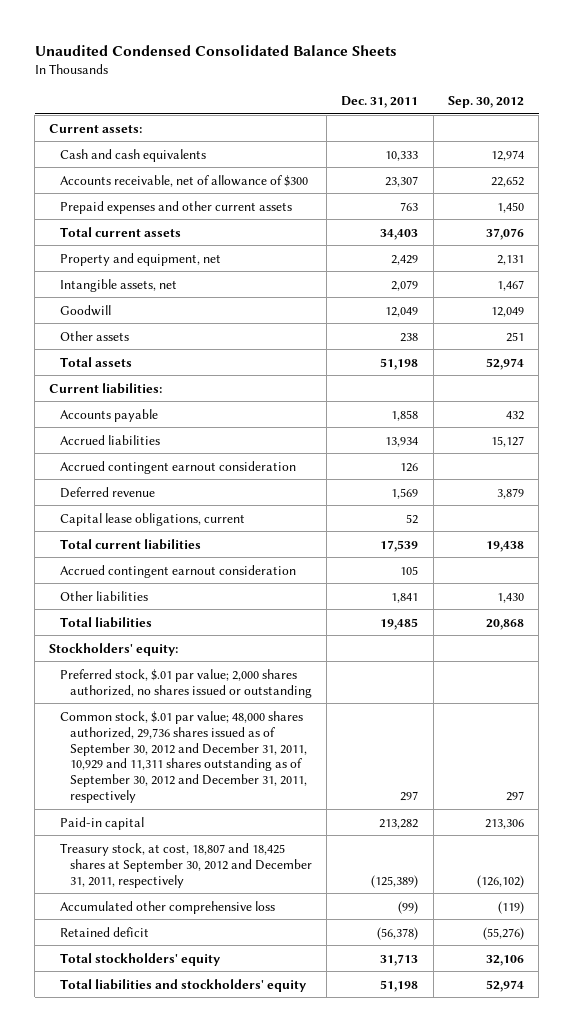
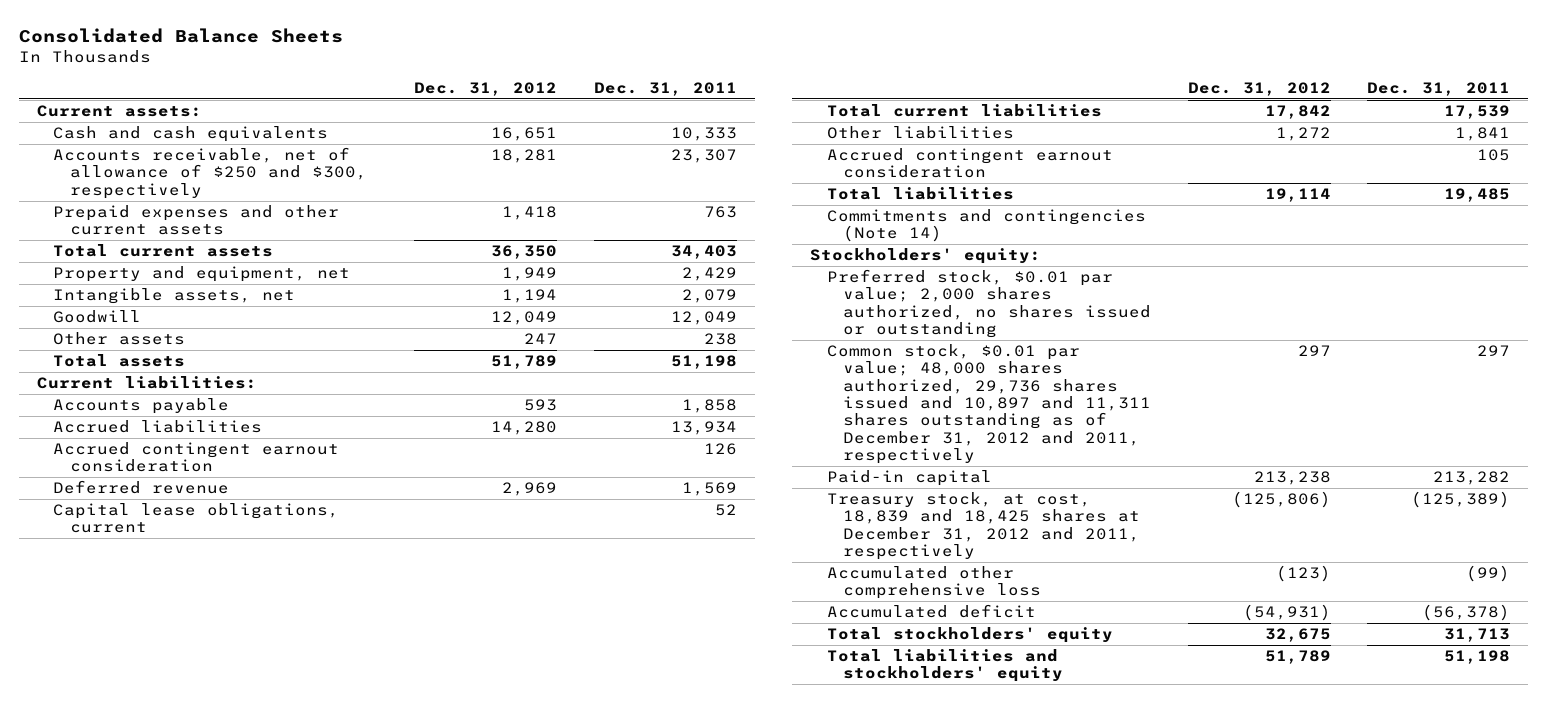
[34,44,397,56] Unaudited Condensed Consolidated Balance Sheets -> [18,27,343,43] Consolidated Balance Sheets
[447,95,524,108] Sep. 30, 2012 -> none
none -> [414,81,558,96] Dec. 31, 2012
[59,174,308,187] Accounts receivable, net of allowance of $300 -> [53,147,367,199] Accounts receivable, net of allowance of $250 and $300, respectively
[59,564,296,578] Accrued contingent earnout consideration -> [826,148,1113,179] Accrued contingent earnout consideration
none -> [826,209,1146,243] Commitments and contingencies (Note 14)
[59,668,312,698] Preferred stock, $.01 par value; 2,000 shares authorized, no shares issued or outstanding -> [826,269,1152,339] Preferred stock, $0.01 par value; 2,000 shares authorized, no shares issued or outstanding
[59,710,307,804] Common stock, $.01 par value; 48,000 shares authorized, 29,736 shares issued as of September 30, 2012 and December 31, 2011, 10,929 and 11,311 shares outstanding as of September 30, 2012 and December 31, 2011, respectively -> [826,344,1152,464] Common stock, $0.01 par value; 48,000 shares authorized, 29,736 shares issued and 10,897 and 11,311 shares outstanding as of December 31, 2012 and 2011, respectively
[59,842,312,888] Treasury stock, at cost, 18,807 and 18,425 shares at September 30, 2012 and December 31, 2011, respectively -> [826,492,1141,561] Treasury stock, at cost, 18,839 and 18,425 shares at December 31, 2012 and 2011, respectively
[59,926,149,937] Retained deficit -> [826,604,1036,619] Accumulated deficit

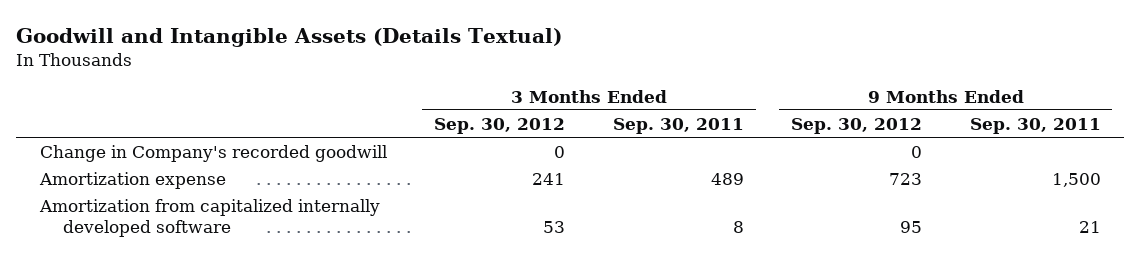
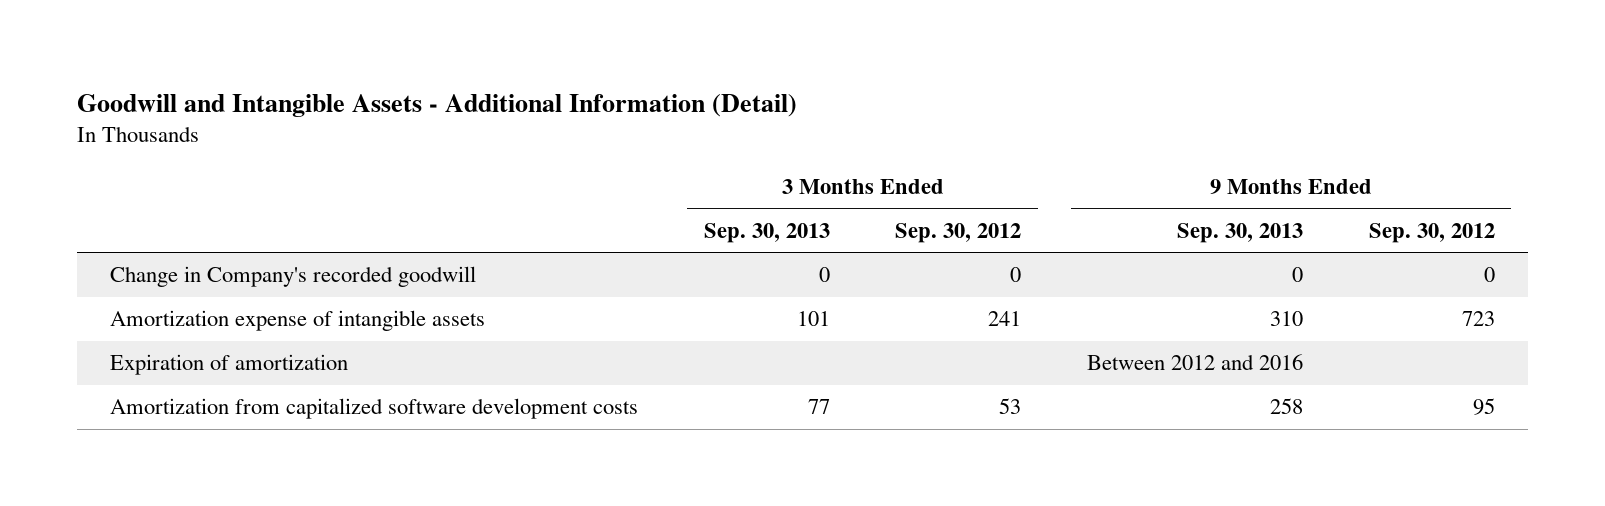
[16,27,563,47] Goodwill and Intangible Assets (Details Textual) -> [76,93,797,117] Goodwill and Intangible Assets - Additional Information (Detail)
[612,117,744,134] Sep. 30, 2011 -> none
[969,117,1101,134] Sep. 30, 2011 -> none
none -> [703,222,830,243] Sep. 30, 2013
none -> [1177,222,1304,243] Sep. 30, 2013
[38,171,226,189] Amortization expense -> [109,310,485,332] Amortization expense of intangible assets
none -> [109,354,348,376] Expiration of amortization
[38,198,380,237] Amortization from capitalized internally developed software -> [109,398,638,420] Amortization from capitalized software development costs

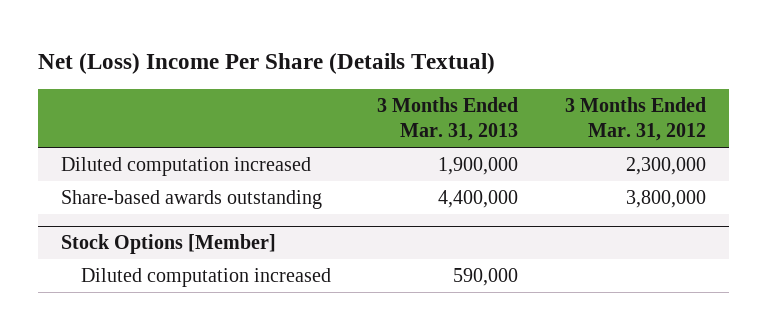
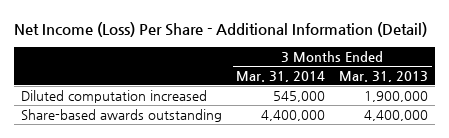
[37,53,495,75] Net (Loss) Income Per Share (Details Textual) -> [13,22,427,38] Net Income (Loss) Per Share - Additional Information (Detail)
[564,97,706,142] 3 Months Ended Mar. 31, 2012 -> none
none -> [236,70,326,82] Mar. 31, 2014
[61,234,277,255] Stock Options [Member] -> none
[80,268,331,288] Diluted computation increased -> none

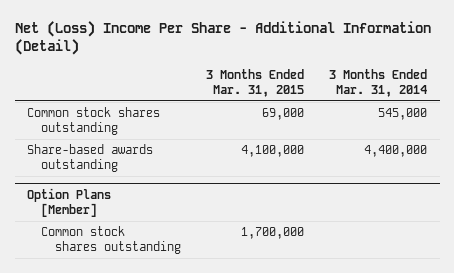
[13,22,427,38] Net Income (Loss) Per Share - Additional Information (Detail) -> [14,20,431,56] Net (Loss) Income Per Share - Additional Information (Detail)
[339,70,429,82] Mar. 31, 2013 -> none
none -> [206,68,305,97] 3 Months Ended Mar. 31, 2015
[20,89,207,103] Diluted computation increased -> [27,107,161,136] Common stock shares outstanding
none -> [27,187,112,217] Option Plans [Member]
none -> [41,226,182,255] Common stock shares outstanding

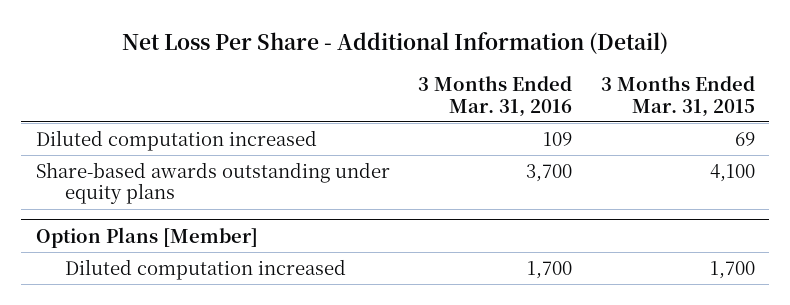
[14,20,431,56] Net (Loss) Income Per Share - Additional Information (Detail) -> [122,31,669,54] Net Loss Per Share - Additional Information (Detail)
[329,68,428,97] 3 Months Ended Mar. 31, 2014 -> none
none -> [418,76,573,117] 3 Months Ended Mar. 31, 2016
[27,107,161,136] Common stock shares outstanding -> none
none -> [35,129,317,151] Diluted computation increased
[27,144,154,173] Share-based awards outstanding -> [35,161,390,205] Share-based awards outstanding under equity plans
[241,145,305,158] 4,100,000 -> [709,163,755,182] 4,100
[41,226,182,255] Common stock shares outstanding -> none
none -> [64,258,346,280] Diluted computation increased

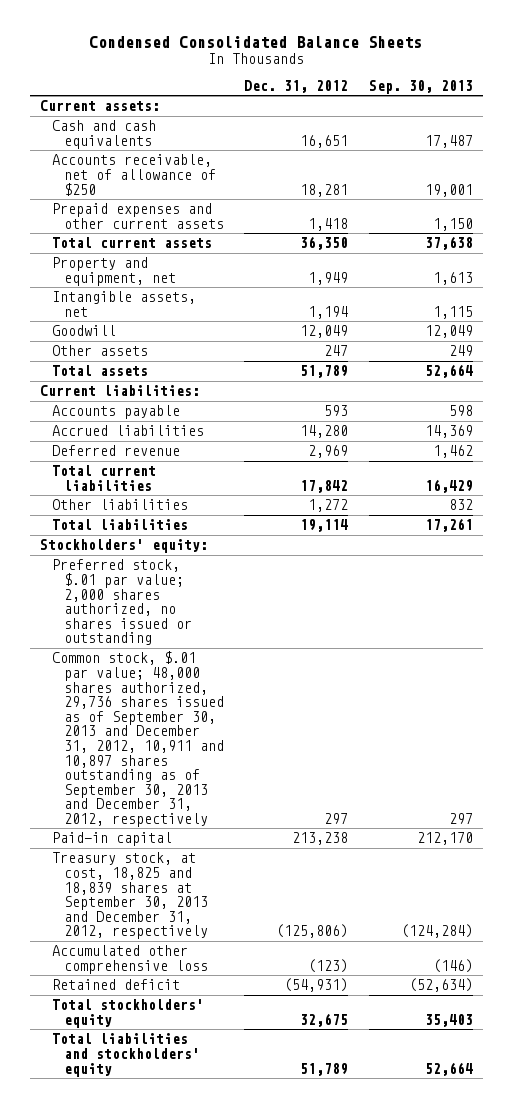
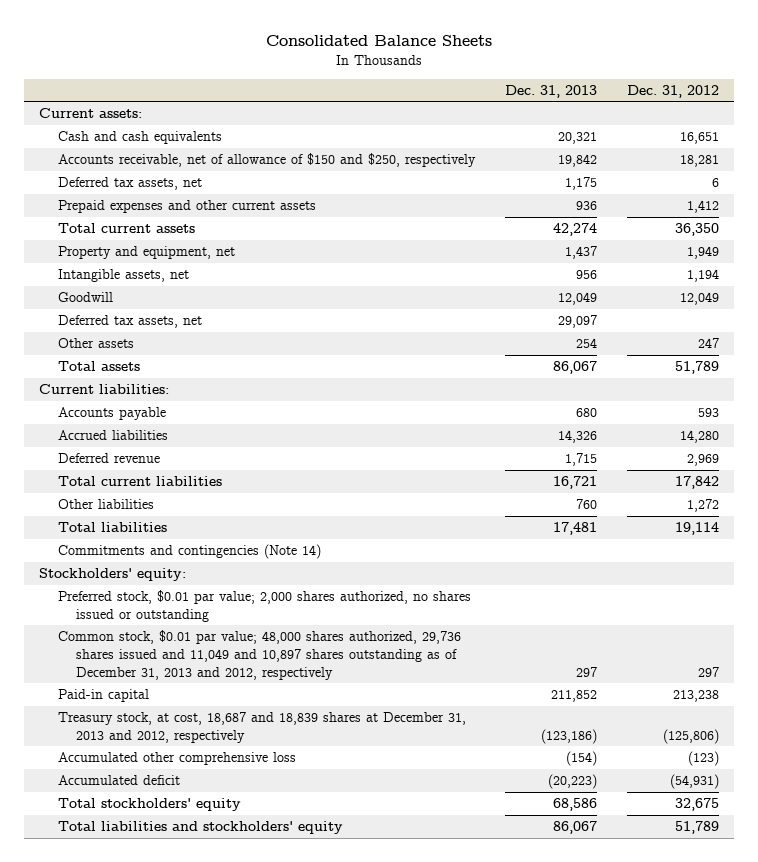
[89,35,423,48] Condensed Consolidated Balance Sheets -> [266,34,493,46] Consolidated Balance Sheets
[368,79,473,94] Sep. 30, 2013 -> none
none -> [504,84,597,98] Dec. 31, 2013
[51,154,216,196] Accounts receivable, net of allowance of $250 -> [57,153,476,168] Accounts receivable, net of allowance of $150 and $250, respectively
none -> [57,177,202,191] Deferred tax assets, net
[308,217,349,231] 1,418 -> [687,200,720,214] 1,412
none -> [57,315,202,329] Deferred tax assets, net
none -> [57,544,321,560] Commitments and contingencies (Note 14)
[51,559,192,646] Preferred stock, $.01 par value; 2,000 shares authorized, no shares issued or outstanding -> [57,590,471,622] Preferred stock, $0.01 par value; 2,000 shares authorized, no shares issued or outstanding
[51,651,224,827] Common stock, $.01 par value; 48,000 shares authorized, 29,736 shares issued as of September 30, 2013 and December 31, 2012, 10,911 and 10,897 shares outstanding as of September 30, 2013 and December 31, 2012, respectively -> [57,630,461,680] Common stock, $0.01 par value; 48,000 shares authorized, 29,736 shares issued and 11,049 and 10,897 shares outstanding as of December 31, 2013 and 2012, respectively
[51,852,208,940] Treasury stock, at cost, 18,825 and 18,839 shares at September 30, 2013 and December 31, 2012, respectively -> [57,712,466,743] Treasury stock, at cost, 18,687 and 18,839 shares at December 31, 2013 and 2012, respectively
[51,979,180,991] Retained deficit -> [57,775,180,786] Accumulated deficit

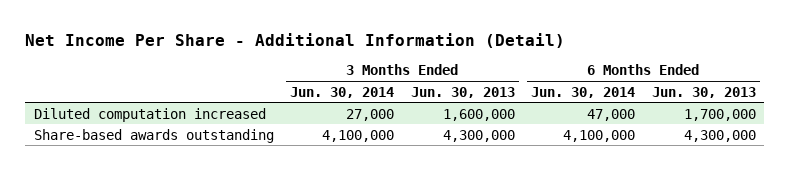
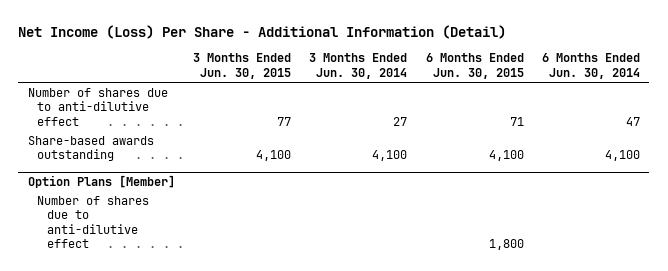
[25,33,566,49] Net Income Per Share - Additional Information (Detail) -> [18,24,507,39] Net Income (Loss) Per Share - Additional Information (Detail)
[410,86,515,98] Jun. 30, 2013 -> none
[651,86,756,98] Jun. 30, 2013 -> none
none -> [192,53,291,79] 3 Months Ended Jun. 30, 2015
none -> [425,53,524,79] 6 Months Ended Jun. 30, 2015
[33,107,266,122] Diluted computation increased -> none
none -> [27,87,168,126] Number of shares due to anti-dilutive effect
[322,129,395,142] 4,100,000 -> [372,150,408,162] 4,100
[563,129,636,142] 4,100,000 -> [605,150,641,162] 4,100
none -> [27,175,175,189] Option Plans [Member]
none -> [37,195,150,249] Number of shares due to anti-dilutive effect

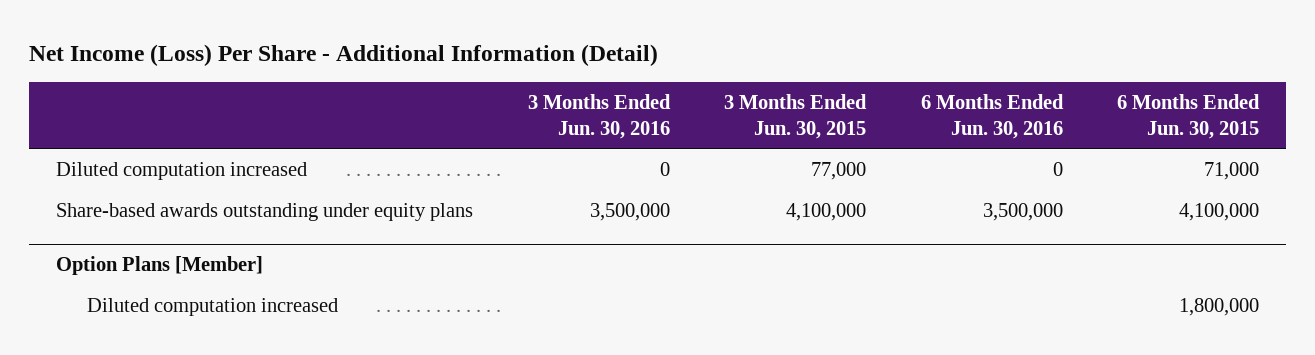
[309,53,408,79] 3 Months Ended Jun. 30, 2014 -> none
[542,53,641,79] 6 Months Ended Jun. 30, 2014 -> none
none -> [527,93,671,139] 3 Months Ended Jun. 30, 2016
none -> [920,93,1064,139] 6 Months Ended Jun. 30, 2016
[27,87,168,126] Number of shares due to anti-dilutive effect -> none
none -> [56,161,308,180] Diluted computation increased
[27,135,154,162] Share-based awards outstanding -> [56,202,474,221] Share-based awards outstanding under equity plans
[255,150,291,162] 4,100 -> [786,202,867,221] 4,100,000
[488,150,524,162] 4,100 -> [1179,202,1260,221] 4,100,000
[37,195,150,249] Number of shares due to anti-dilutive effect -> none
none -> [86,297,338,316] Diluted computation increased

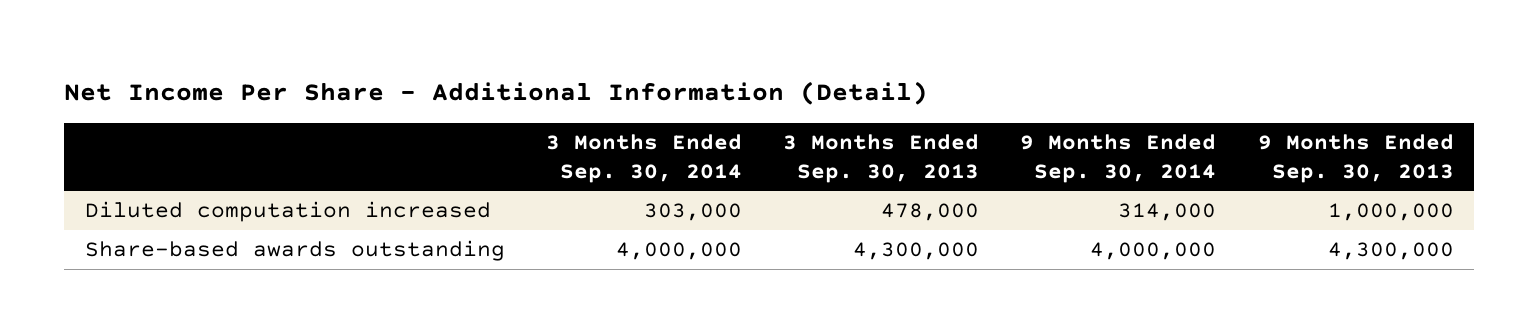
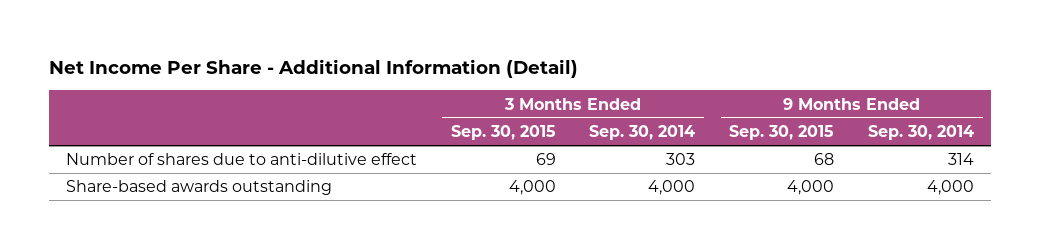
[783,133,980,183] 3 Months Ended Sep. 30, 2013 -> none
[1257,133,1454,183] 9 Months Ended Sep. 30, 2013 -> none
none -> [450,125,556,141] Sep. 30, 2015
none -> [729,125,835,141] Sep. 30, 2015
[84,201,491,223] Diluted computation increased -> none
none -> [65,153,417,166] Number of shares due to anti-dilutive effect
[615,242,742,261] 4,000,000 -> [648,180,696,196] 4,000
[1090,242,1217,261] 4,000,000 -> [927,180,975,196] 4,000

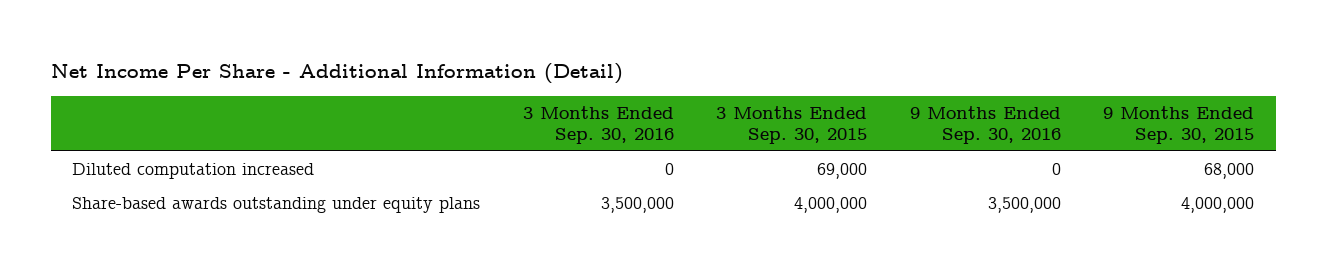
[589,125,696,141] Sep. 30, 2014 -> none
[868,125,975,141] Sep. 30, 2014 -> none
none -> [522,105,674,145] 3 Months Ended Sep. 30, 2016
none -> [909,105,1061,145] 9 Months Ended Sep. 30, 2016
[65,153,417,166] Number of shares due to anti-dilutive effect -> none
none -> [72,162,315,179] Diluted computation increased
[65,180,332,196] Share-based awards outstanding -> [72,196,481,213] Share-based awards outstanding under equity plans
[508,180,556,196] 4,000 -> [794,196,868,213] 4,000,000
[787,180,835,196] 4,000 -> [1181,196,1255,213] 4,000,000

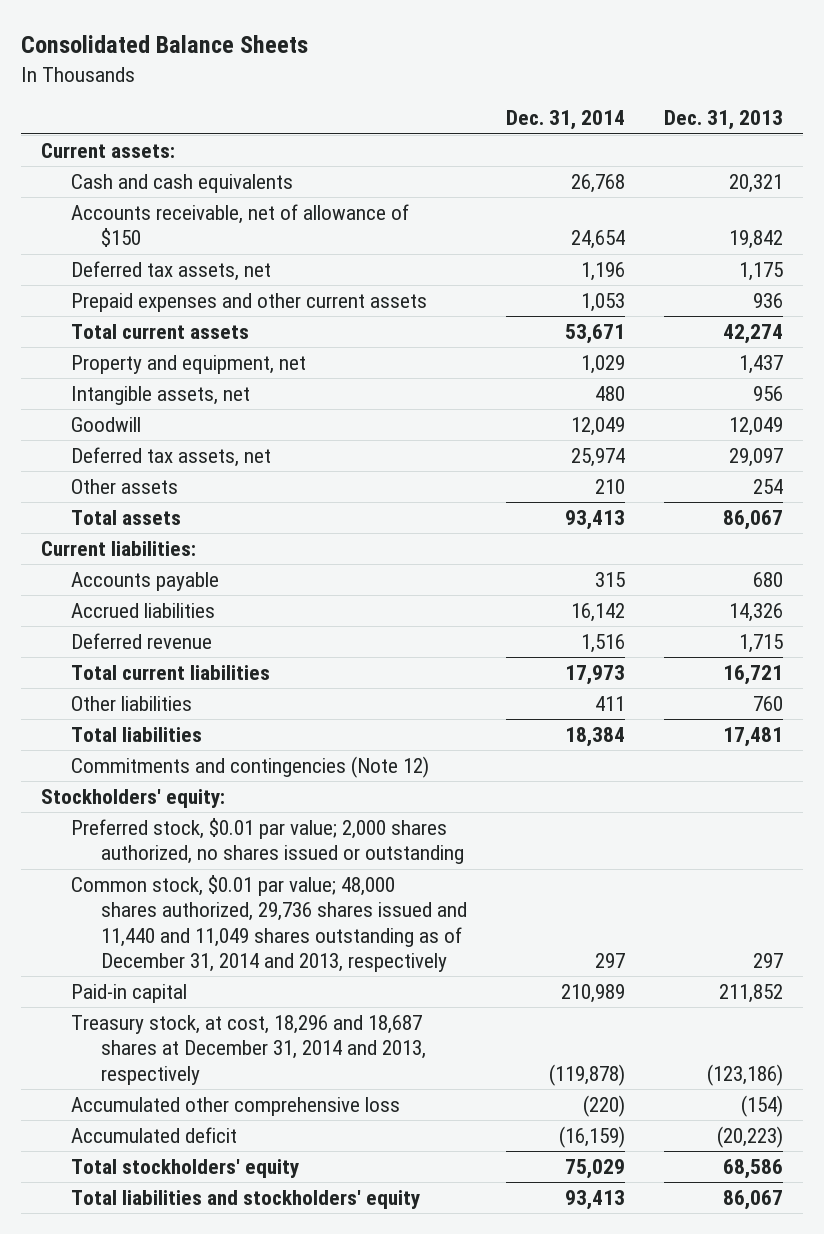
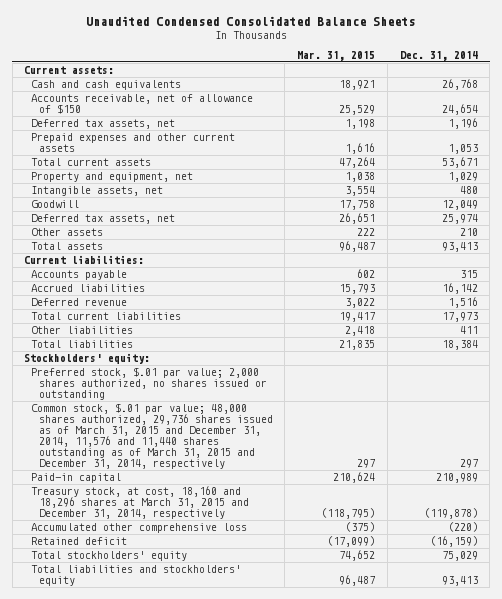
[21,35,309,54] Consolidated Balance Sheets -> [85,16,415,27] Unaudited Condensed Consolidated Balance Sheets
[664,110,784,131] Dec. 31, 2013 -> none
none -> [297,50,376,61] Mar. 31, 2015
[70,756,429,779] Commitments and contingencies (Note 12) -> none
[70,818,464,865] Preferred stock, $0.01 par value; 2,000 shares authorized, no shares issued or outstanding -> [31,367,267,401] Preferred stock, $.01 par value; 2,000 shares authorized, no shares issued or outstanding
[70,875,467,973] Common stock, $0.01 par value; 48,000 shares authorized, 29,736 shares issued and 11,440 and 11,049 shares outstanding as of December 31, 2014 and 2013, respectively -> [31,403,273,470] Common stock, $.01 par value; 48,000 shares authorized, 29,736 shares issued as of March 31, 2015 and December 31, 2014, 11,576 and 11,440 shares outstanding as of March 31, 2015 and December 31, 2014, respectively
[70,1015,426,1085] Treasury stock, at cost, 18,296 and 18,687 shares at December 31, 2014 and 2013, respectively -> [31,486,249,520] Treasury stock, at cost, 18,160 and 18,296 shares at March 31, 2015 and December 31, 2014, respectively
[70,1127,237,1144] Accumulated deficit -> [31,537,128,546] Retained deficit

